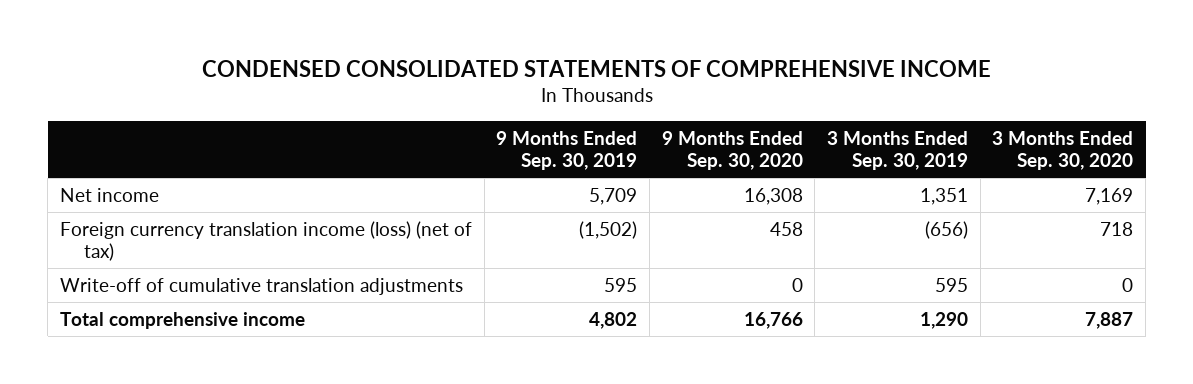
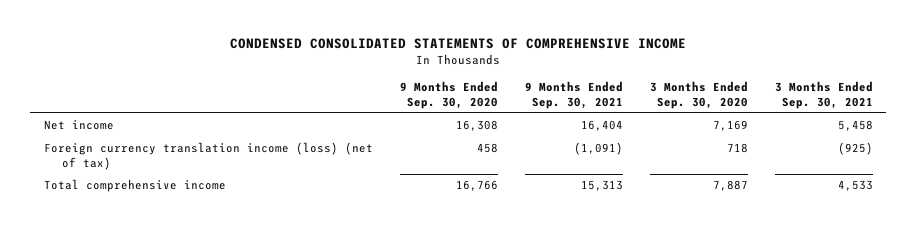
[496,130,638,170] 9 Months Ended Sep. 30, 2019 -> none
[827,130,969,170] 3 Months Ended Sep. 30, 2019 -> none
none -> [524,81,623,109] 9 Months Ended Sep. 30, 2021
none -> [774,81,873,109] 3 Months Ended Sep. 30, 2021
[60,277,464,295] Write-off of cumulative translation adjustments -> none

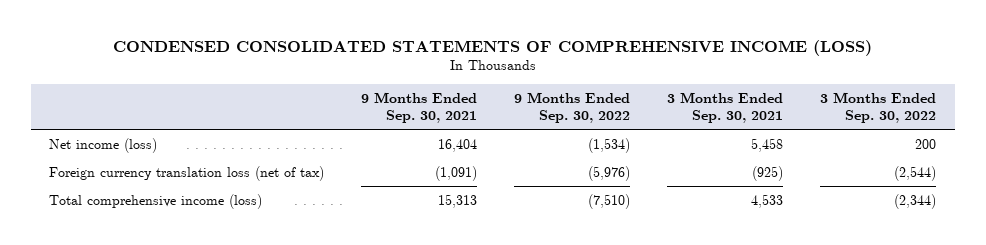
[230,38,687,50] CONDENSED CONSOLIDATED STATEMENTS OF COMPREHENSIVE INCOME -> [112,39,872,56] CONDENSED CONSOLIDATED STATEMENTS OF COMPREHENSIVE INCOME (LOSS)
[399,81,498,109] 9 Months Ended Sep. 30, 2020 -> none
[649,81,748,109] 3 Months Ended Sep. 30, 2020 -> none
none -> [514,91,631,123] 9 Months Ended Sep. 30, 2022
none -> [820,91,937,123] 3 Months Ended Sep. 30, 2022
[43,120,114,131] Net income -> [49,137,158,153] Net income (loss)
[43,142,373,170] Foreign currency translation income (loss) (net of tax) -> [49,165,325,181] Foreign currency translation loss (net of tax)
[43,179,226,193] Total comprehensive income -> [49,193,263,209] Total comprehensive income (loss)

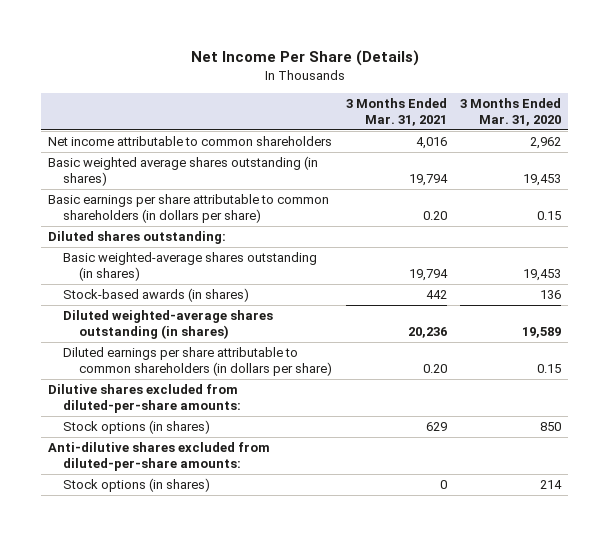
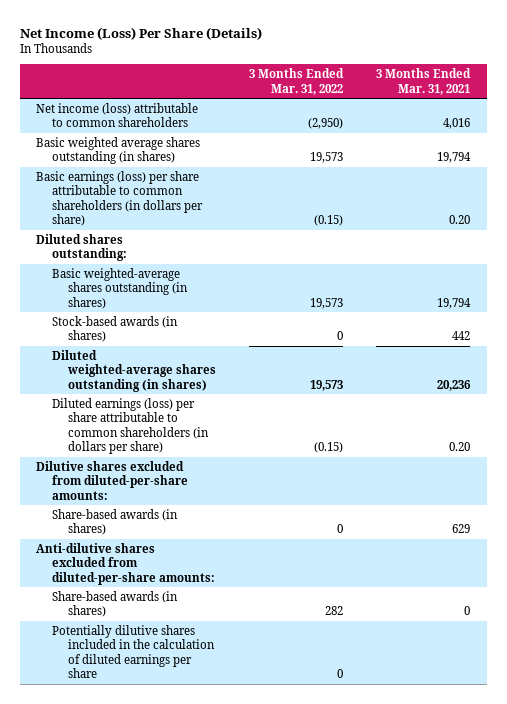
[190,49,419,66] Net Income Per Share (Details) -> [19,26,262,40] Net Income (Loss) Per Share (Details)
[460,97,562,127] 3 Months Ended Mar. 31, 2020 -> none
none -> [249,67,345,95] 3 Months Ended Mar. 31, 2022
[48,136,333,147] Net income attributable to common shareholders -> [36,102,199,128] Net income (loss) attributable to common shareholders
[48,194,330,224] Basic earnings per share attributable to common shareholders (in dollars per share) -> [36,170,204,227] Basic earnings (loss) per share attributable to common shareholders (in dollars per share)
[63,347,332,377] Diluted earnings per share attributable to common shareholders (in dollars per share) -> [52,397,209,455] Diluted earnings (loss) per share attributable to common shareholders (in dollars per share)
[63,420,211,435] Stock options (in shares) -> [52,508,179,536] Share-based awards (in shares)
[63,478,211,493] Stock options (in shares) -> [52,590,179,618] Share-based awards (in shares)
none -> [52,624,215,679] Potentially dilutive shares included in the calculation of diluted earnings per share

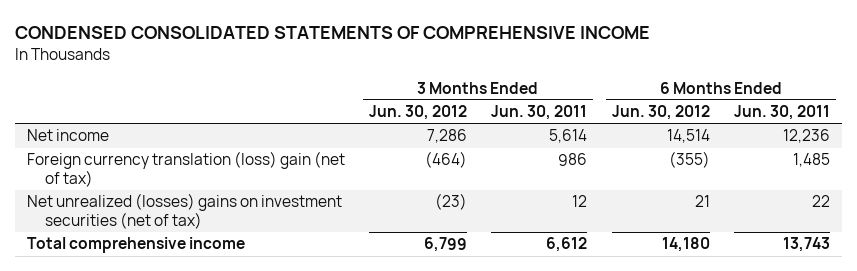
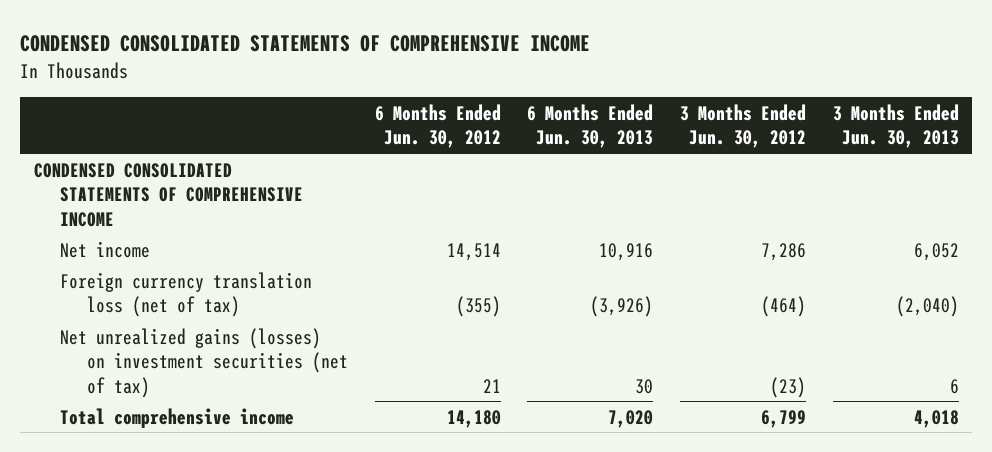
[491,105,588,121] Jun. 30, 2011 -> none
[733,105,830,121] Jun. 30, 2011 -> none
none -> [527,103,654,149] 6 Months Ended Jun. 30, 2013
none -> [832,103,959,149] 3 Months Ended Jun. 30, 2013
none -> [33,162,304,227] CONDENSED CONSOLIDATED STATEMENTS OF COMPREHENSIVE INCOME
[27,151,346,187] Foreign currency translation (loss) gain (net of tax) -> [60,271,313,318] Foreign currency translation loss (net of tax)
[27,193,343,229] Net unrealized (losses) gains on investment securities (net of tax) -> [60,327,348,398] Net unrealized gains (losses) on investment securities (net of tax)

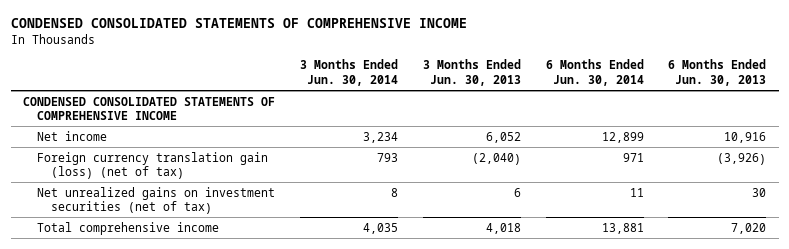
[374,103,501,149] 6 Months Ended Jun. 30, 2012 -> none
[679,103,806,149] 3 Months Ended Jun. 30, 2012 -> none
none -> [299,59,398,86] 3 Months Ended Jun. 30, 2014
none -> [545,59,644,86] 6 Months Ended Jun. 30, 2014
[60,271,313,318] Foreign currency translation loss (net of tax) -> [37,151,269,179] Foreign currency translation gain (loss) (net of tax)
[60,327,348,398] Net unrealized gains (losses) on investment securities (net of tax) -> [37,186,276,214] Net unrealized gains on investment securities (net of tax)

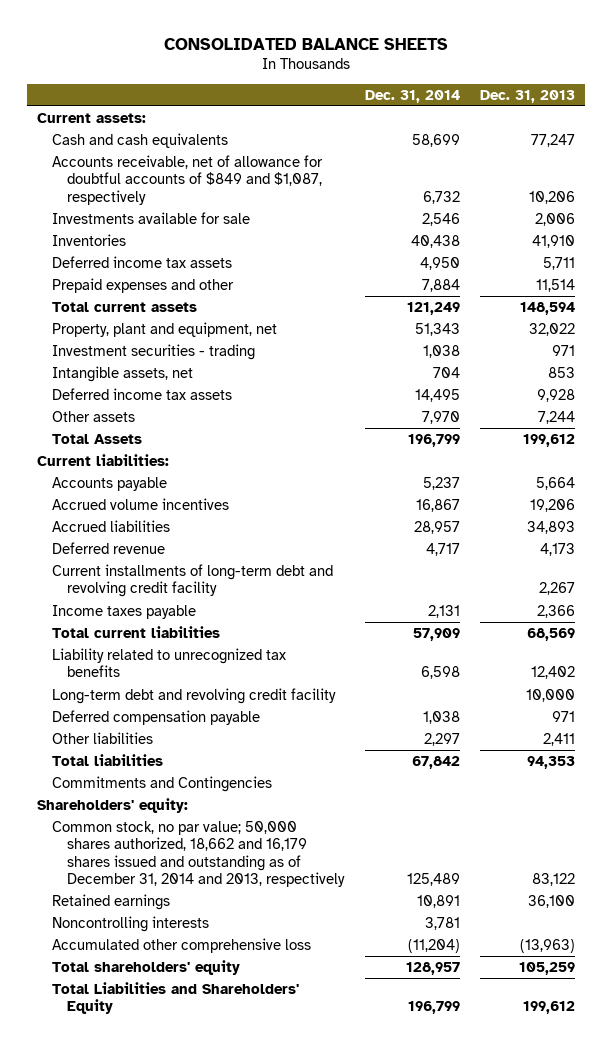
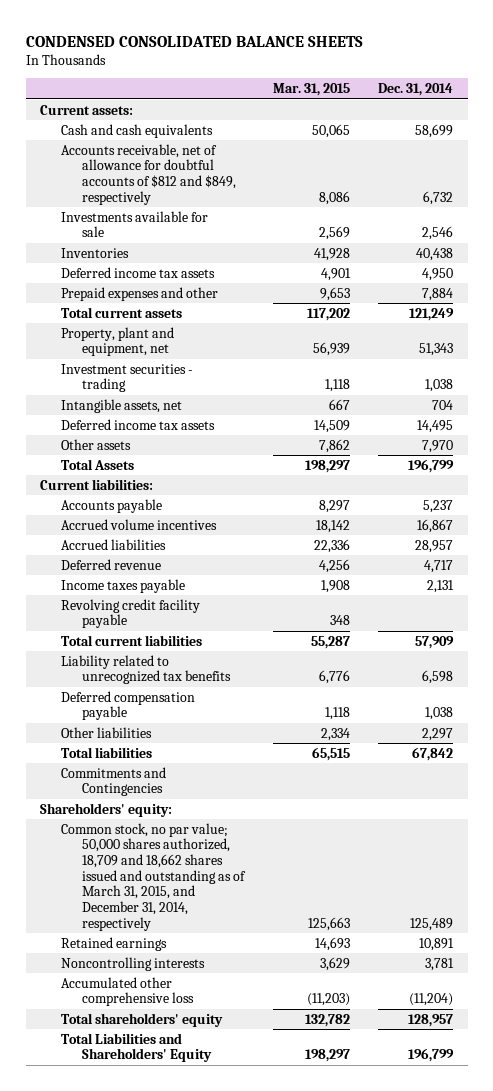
[164,37,449,50] CONSOLIDATED BALANCE SHEETS -> [25,35,363,47] CONDENSED CONSOLIDATED BALANCE SHEETS
[479,89,575,103] Dec. 31, 2013 -> none
none -> [272,83,350,97] Mar. 31, 2015
[52,155,324,205] Accounts receivable, net of allowance for doubtful accounts of $849 and $1,087, respectively -> [60,143,236,205] Accounts receivable, net of allowance for doubtful accounts of $812 and $849, respectively
[52,564,334,598] Current installments of long-term debt and revolving credit facility -> none
none -> [60,598,200,629] Revolving credit facility payable
[52,688,337,705] Long-term debt and revolving credit facility -> none
[52,821,346,887] Common stock, no par value; 50,000 shares authorized, 18,662 and 16,179 shares issued and outstanding as of December 31, 2014 and 2013, respectively -> [60,822,246,931] Common stock, no par value; 50,000 shares authorized, 18,709 and 18,662 shares issued and outstanding as of March 31, 2015, and December 31, 2014, respectively

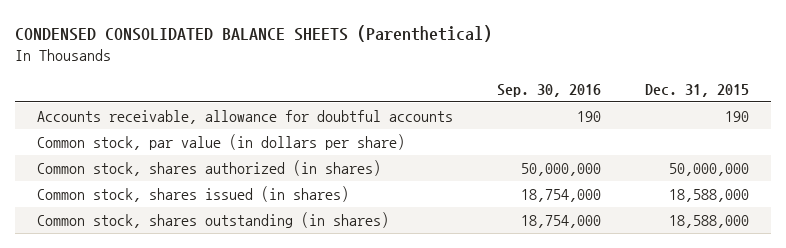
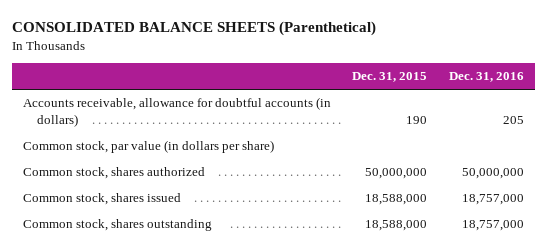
[14,25,492,43] CONDENSED CONSOLIDATED BALANCE SHEETS (Parenthetical) -> [11,21,376,37] CONSOLIDATED BALANCE SHEETS (Parenthetical)
[496,83,601,97] Sep. 30, 2016 -> none
none -> [449,72,525,83] Dec. 31, 2016
[36,109,453,124] Accounts receivable, allowance for doubtful accounts -> [22,97,331,128] Accounts receivable, allowance for doubtful accounts (in dollars)
[36,159,381,176] Common stock, shares authorized (in shares) -> [22,167,205,180] Common stock, shares authorized
[36,185,349,202] Common stock, shares issued (in shares) -> [22,193,181,206] Common stock, shares issued
[36,211,389,228] Common stock, shares outstanding (in shares) -> [22,219,212,232] Common stock, shares outstanding

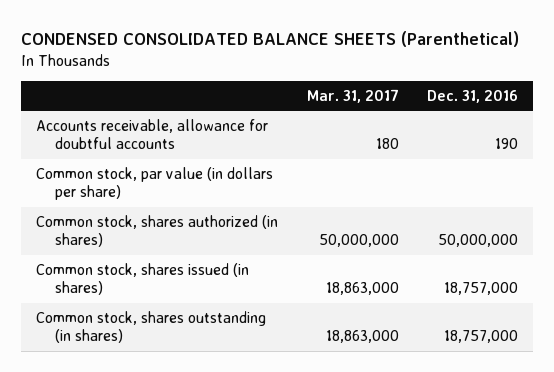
[11,21,376,37] CONSOLIDATED BALANCE SHEETS (Parenthetical) -> [21,31,520,48] CONDENSED CONSOLIDATED BALANCE SHEETS (Parenthetical)
[352,72,428,83] Dec. 31, 2015 -> none
none -> [306,89,399,104] Mar. 31, 2017
[22,97,331,128] Accounts receivable, allowance for doubtful accounts (in dollars) -> [35,118,268,150] Accounts receivable, allowance for doubtful accounts
[503,116,525,125] 205 -> [495,138,519,150] 190
[22,167,205,180] Common stock, shares authorized -> [35,214,278,248] Common stock, shares authorized (in shares)
[22,193,181,206] Common stock, shares issued -> [35,262,249,296] Common stock, shares issued (in shares)
[22,219,212,232] Common stock, shares outstanding -> [35,310,266,344] Common stock, shares outstanding (in shares)

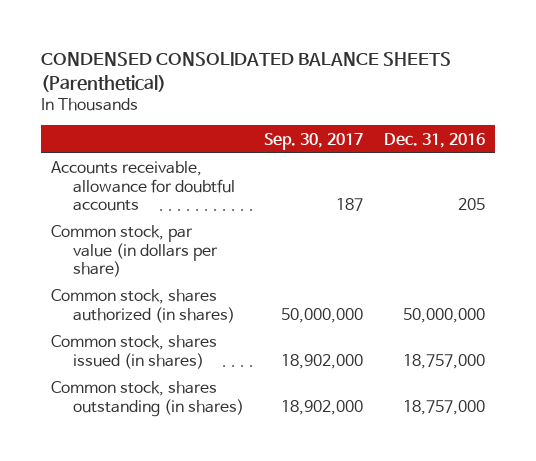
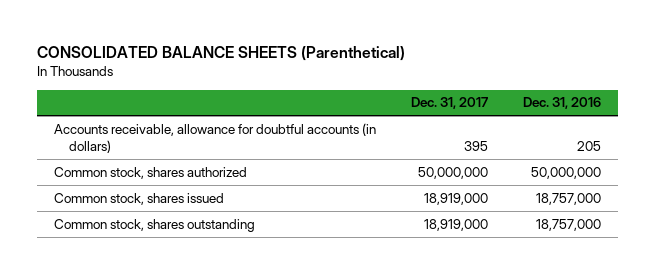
[41,52,452,93] CONDENSED CONSOLIDATED BALANCE SHEETS (Parenthetical) -> [36,45,405,61] CONSOLIDATED BALANCE SHEETS (Parenthetical)
[264,132,364,150] Sep. 30, 2017 -> none
none -> [411,97,489,110] Dec. 31, 2017
[51,225,218,278] Common stock, par value (in dollars per share) -> none
[51,161,235,212] Accounts receivable, allowance for doubtful accounts -> [54,122,377,153] Accounts receivable, allowance for doubtful accounts (in dollars)
[51,289,235,323] Common stock, shares authorized (in shares) -> [54,166,248,179] Common stock, shares authorized
[51,335,218,369] Common stock, shares issued (in shares) -> [54,192,225,205] Common stock, shares issued
[51,381,244,417] Common stock, shares outstanding (in shares) -> [54,218,256,232] Common stock, shares outstanding

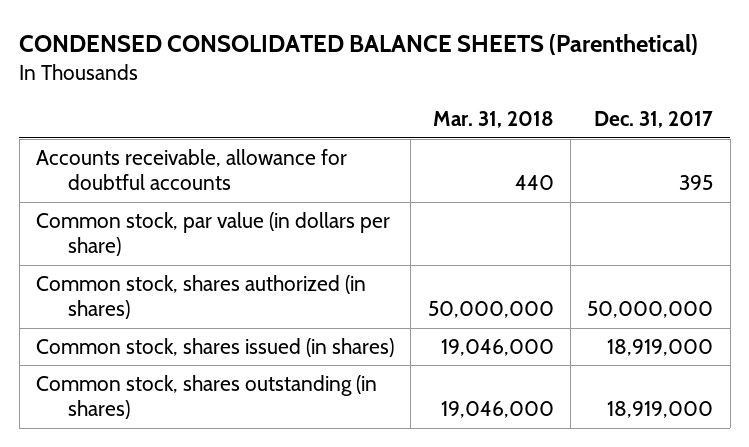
[36,45,405,61] CONSOLIDATED BALANCE SHEETS (Parenthetical) -> [19,33,699,55] CONDENSED CONSOLIDATED BALANCE SHEETS (Parenthetical)
[522,97,601,110] Dec. 31, 2016 -> none
none -> [432,111,554,129] Mar. 31, 2018
[54,122,377,153] Accounts receivable, allowance for doubtful accounts (in dollars) -> [35,148,347,191] Accounts receivable, allowance for doubtful accounts
none -> [35,211,390,257] Common stock, par value (in dollars per share)
[54,166,248,179] Common stock, shares authorized -> [35,274,366,320] Common stock, shares authorized (in shares)
[54,192,225,205] Common stock, shares issued -> [35,337,394,357] Common stock, shares issued (in shares)
[54,218,256,232] Common stock, shares outstanding -> [35,374,377,420] Common stock, shares outstanding (in shares)

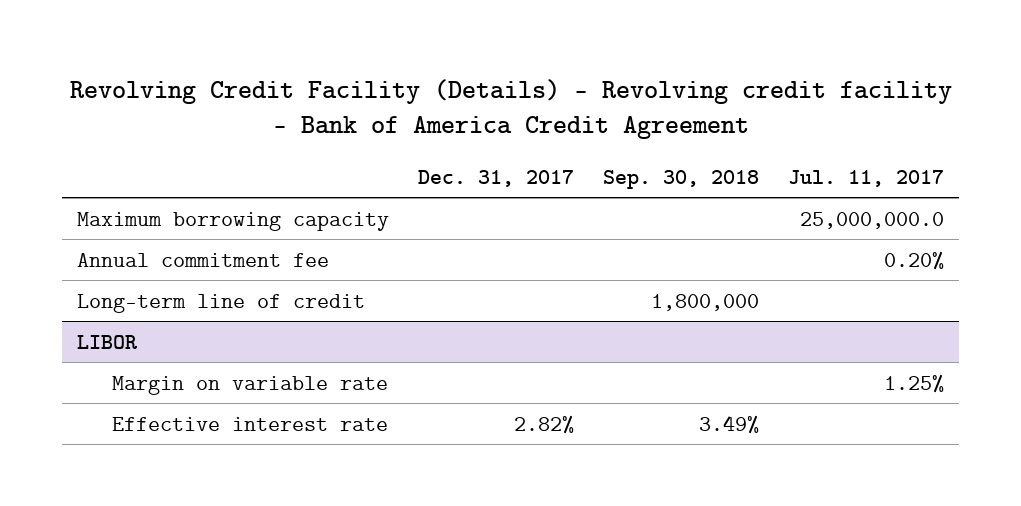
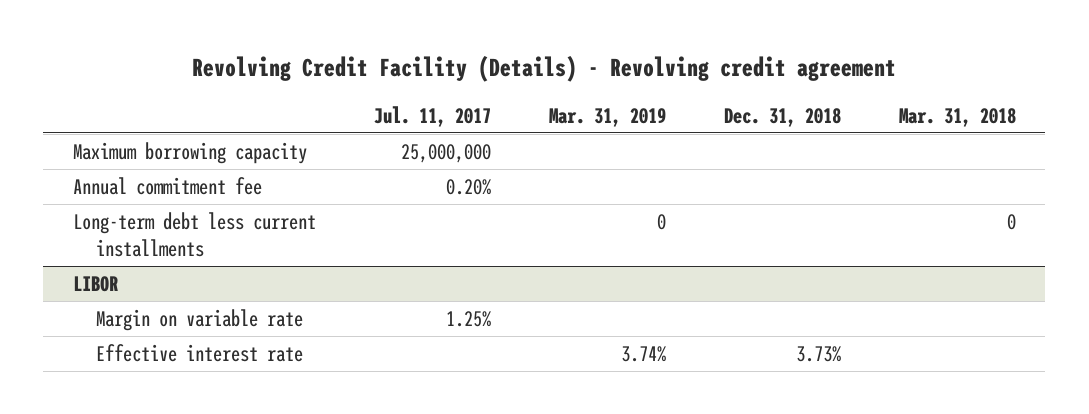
[69,78,952,140] Revolving Credit Facility (Details) - Revolving credit facility - Bank of America Credit Agreement -> [192,55,897,83] Revolving Credit Facility (Details) - Revolving credit agreement
[418,169,575,187] Dec. 31, 2017 -> none
[603,169,760,189] Sep. 30, 2018 -> none
none -> [548,107,666,127] Mar. 31, 2019
none -> [724,107,842,127] Dec. 31, 2018
none -> [899,107,1017,127] Mar. 31, 2018
[800,211,945,229] 25,000,000.0 -> [400,143,491,163] 25,000,000
[76,293,365,313] Long-term line of credit -> none
none -> [72,211,316,258] Long-term debt less current installments

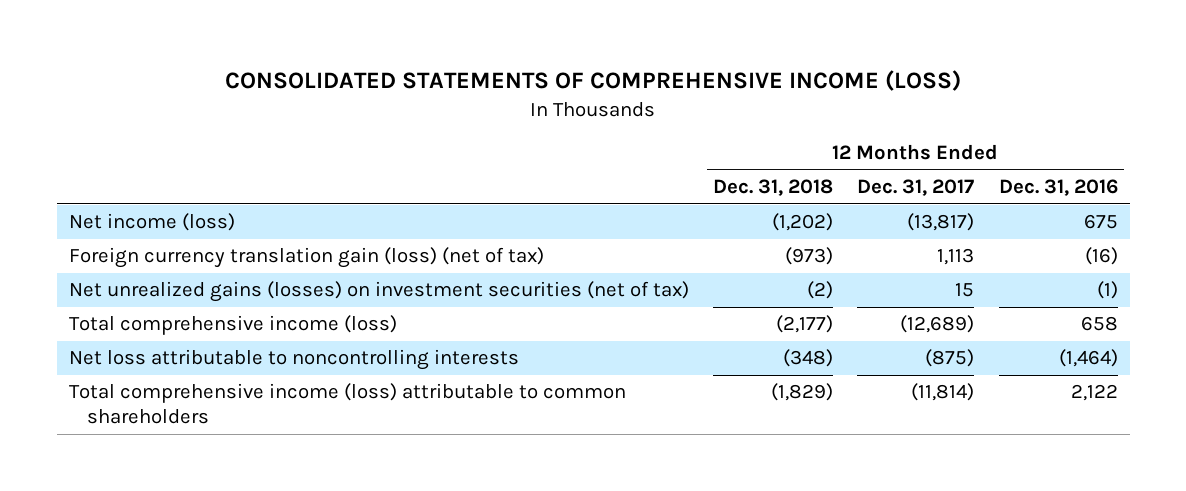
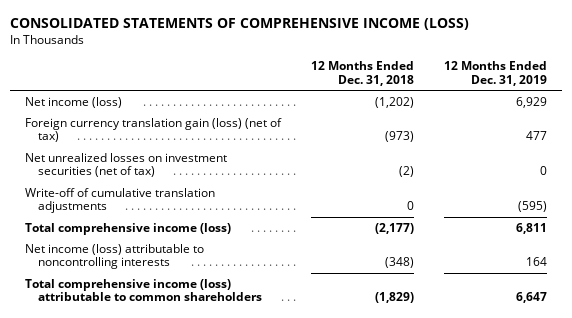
[857,179,975,197] Dec. 31, 2017 -> none
[998,179,1118,197] Dec. 31, 2016 -> none
none -> [444,61,548,87] 12 Months Ended Dec. 31, 2019
[68,281,689,303] Net unrealized gains (losses) on investment securities (net of tax) -> [24,152,227,178] Net unrealized losses on investment securities (net of tax)
none -> [24,187,215,214] Write-off of cumulative translation adjustments
[68,349,519,371] Net loss attributable to noncontrolling interests -> [24,243,204,270] Net income (loss) attributable to noncontrolling interests

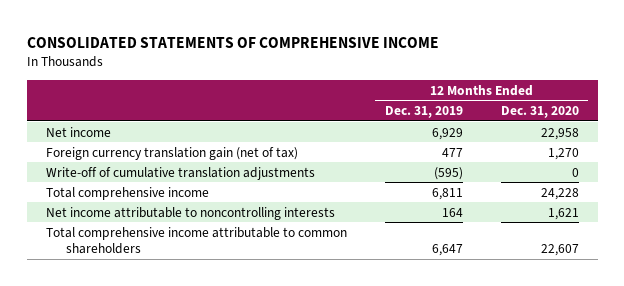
[9,18,469,31] CONSOLIDATED STATEMENTS OF COMPREHENSIVE INCOME (LOSS) -> [26,37,439,49] CONSOLIDATED STATEMENTS OF COMPREHENSIVE INCOME
[311,61,415,87] 12 Months Ended Dec. 31, 2018 -> none
none -> [500,106,579,119] Dec. 31, 2020
[24,152,227,178] Net unrealized losses on investment securities (net of tax) -> none
[24,96,122,108] Net income (loss) -> [45,126,111,137] Net income
[24,117,282,143] Foreign currency translation gain (loss) (net of tax) -> [45,146,298,160] Foreign currency translation gain (net of tax)
[24,222,231,235] Total comprehensive income (loss) -> [45,186,209,200] Total comprehensive income
[24,243,204,270] Net income (loss) attributable to noncontrolling interests -> [45,206,335,220] Net income attributable to noncontrolling interests
[24,278,262,302] Total comprehensive income (loss) attributable to common shareholders -> [45,226,347,255] Total comprehensive income attributable to common shareholders

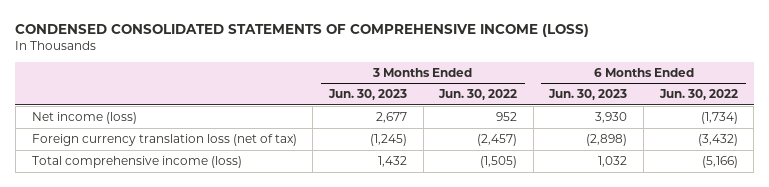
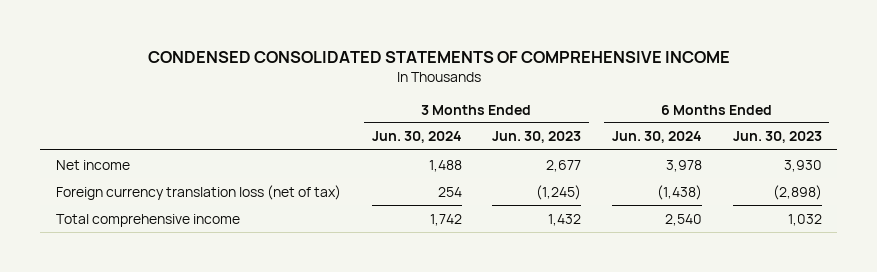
[15,23,590,37] CONDENSED CONSOLIDATED STATEMENTS OF COMPREHENSIVE INCOME (LOSS) -> [147,50,730,63] CONDENSED CONSOLIDATED STATEMENTS OF COMPREHENSIVE INCOME
[438,89,518,101] Jun. 30, 2022 -> none
[658,89,738,101] Jun. 30, 2022 -> none
none -> [371,131,462,144] Jun. 30, 2024
none -> [611,131,702,144] Jun. 30, 2024
[31,111,137,124] Net income (loss) -> [55,159,130,170] Net income
[31,155,242,168] Total comprehensive income (loss) -> [55,213,240,227] Total comprehensive income

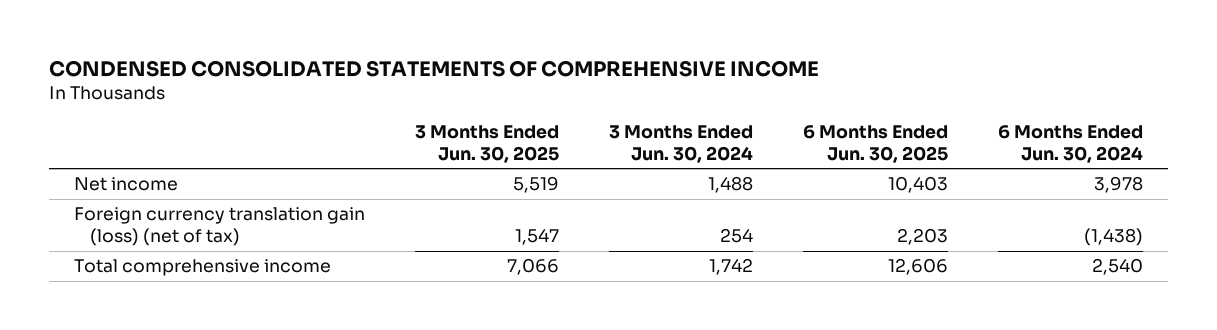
[492,131,582,144] Jun. 30, 2023 -> none
[732,131,822,144] Jun. 30, 2023 -> none
none -> [414,124,559,163] 3 Months Ended Jun. 30, 2025
none -> [802,124,948,163] 6 Months Ended Jun. 30, 2025
[55,184,341,200] Foreign currency translation loss (net of tax) -> [74,207,366,247] Foreign currency translation gain (loss) (net of tax)

